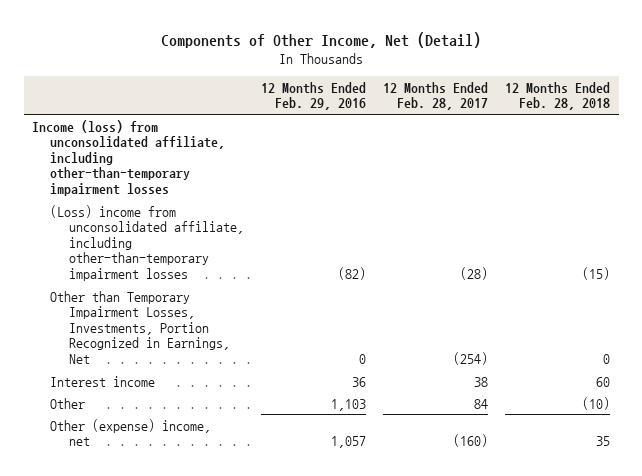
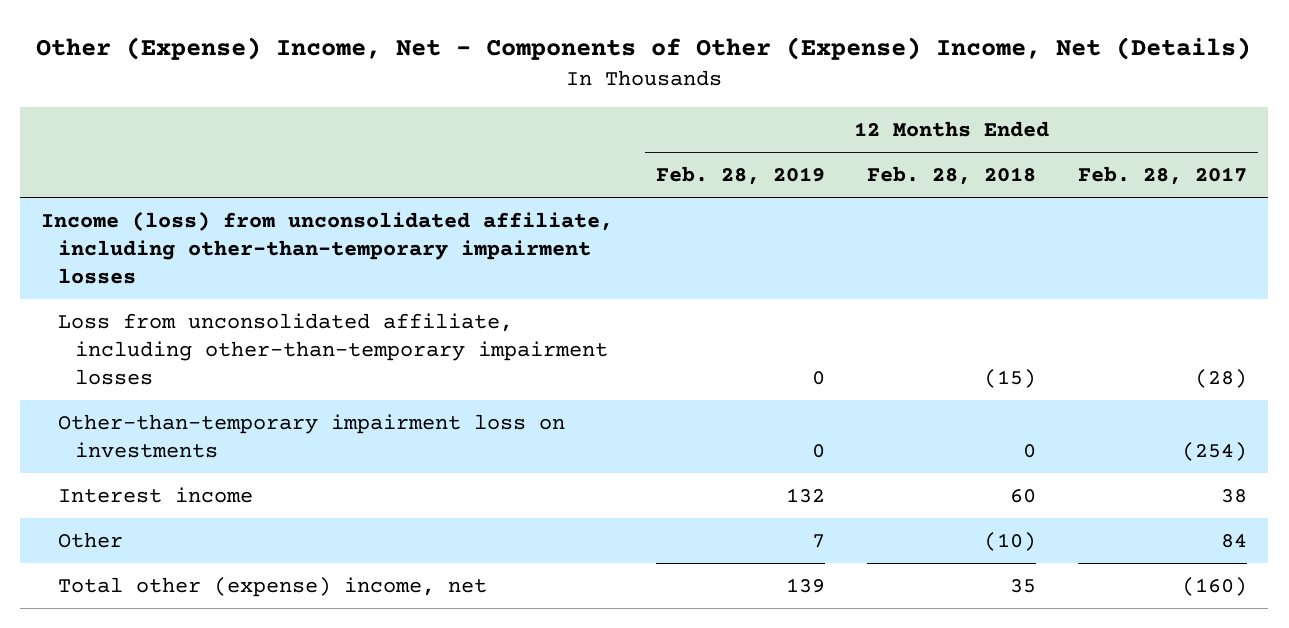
[161,31,482,48] Components of Other Income, Net (Detail) -> [36,36,1252,60] Other (Expense) Income, Net - Components of Other (Expense) Income, Net (Details)
[260,81,366,111] 12 Months Ended Feb. 29, 2016 -> none
none -> [655,166,825,186] Feb. 28, 2019
[50,204,244,281] (Loss) income from unconsolidated affiliate, including other-than-temporary impairment losses -> [58,313,609,385] Loss from unconsolidated affiliate, including other-than-temporary impairment losses
[50,290,230,364] Other than Temporary Impairment Losses, Investments, Portion Recognized in Earnings, Net -> [58,414,566,459] Other-than-temporary impairment loss on investments
[50,418,212,447] Other (expense) income, net -> [58,577,488,598] Total other (expense) income, net

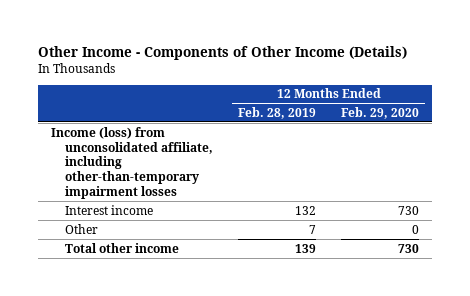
[36,36,1252,60] Other (Expense) Income, Net - Components of Other (Expense) Income, Net (Details) -> [38,45,408,60] Other Income - Components of Other Income (Details)
[867,166,1037,186] Feb. 28, 2018 -> none
[1078,166,1248,186] Feb. 28, 2017 -> none
none -> [341,106,420,119] Feb. 29, 2020
[58,313,609,385] Loss from unconsolidated affiliate, including other-than-temporary impairment losses -> none
[58,414,566,459] Other-than-temporary impairment loss on investments -> none
[58,577,488,598] Total other (expense) income, net -> [65,242,180,253] Total other income

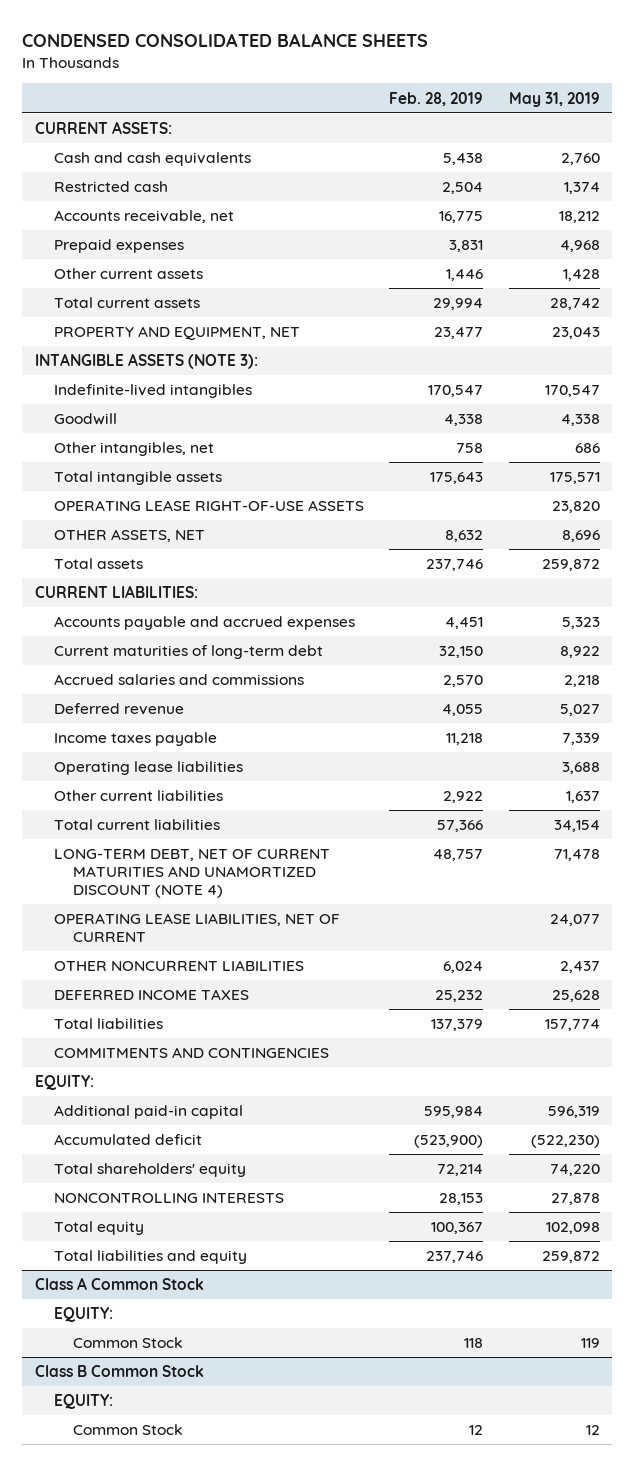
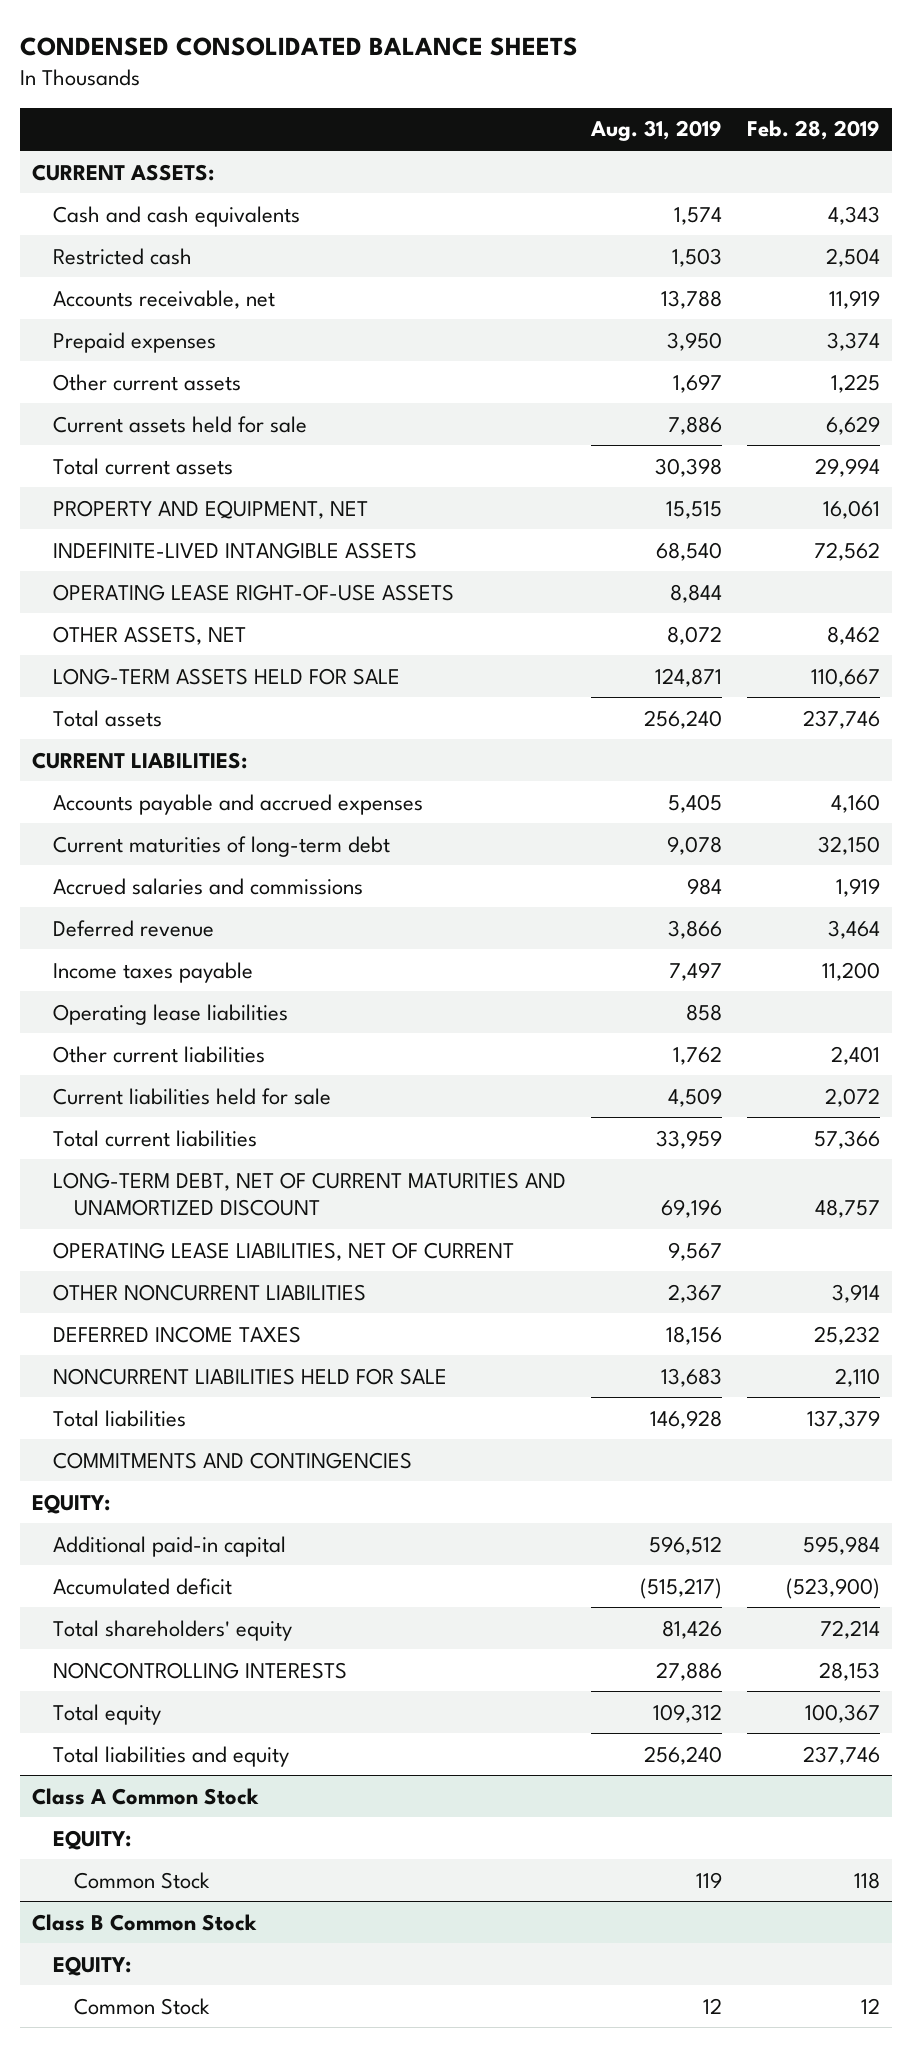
[508,91,600,107] May 31, 2019 -> none
none -> [590,120,723,142] Aug. 31, 2019
[443,153,484,166] 5,438 -> [827,205,880,225] 4,343
[439,211,484,224] 16,775 -> [828,289,880,309] 11,919
[449,240,484,253] 3,831 -> [826,331,880,351] 3,374
[446,269,484,282] 1,446 -> [830,373,880,393] 1,225
none -> [53,415,308,433] Current assets held for sale
[34,353,258,370] INTANGIBLE ASSETS (NOTE 3): -> none
[53,413,117,426] Goodwill -> none
[53,442,214,457] Other intangibles, net -> none
[53,471,222,486] Total intangible assets -> none
[434,327,484,340] 23,477 -> [822,499,880,519] 16,061
[53,384,252,399] Indefinite-lived intangibles -> [53,541,418,559] INDEFINITE-LIVED INTANGIBLE ASSETS
[428,385,484,398] 170,547 -> [813,541,880,561] 72,562
[445,530,484,543] 8,632 -> [826,625,880,645] 8,462
none -> [53,667,401,685] LONG-TERM ASSETS HELD FOR SALE
[445,617,484,630] 4,451 -> [830,793,880,813] 4,160
[443,675,484,688] 2,570 -> [835,877,880,897] 1,919
[442,704,484,717] 4,055 -> [827,919,880,939] 3,464
[446,733,484,746] 11,218 -> [821,961,880,981] 11,200
[443,791,484,804] 2,922 -> [830,1045,880,1065] 2,401
none -> [53,1087,332,1105] Current liabilities held for sale
[53,849,330,899] LONG-TERM DEBT, NET OF CURRENT MATURITIES AND UNAMORTIZED DISCOUNT (NOTE 4) -> [53,1171,567,1217] LONG-TERM DEBT, NET OF CURRENT MATURITIES AND UNAMORTIZED DISCOUNT
[443,961,484,974] 6,024 -> [831,1283,880,1303] 3,914
none -> [53,1367,448,1385] NONCURRENT LIABILITIES HELD FOR SALE

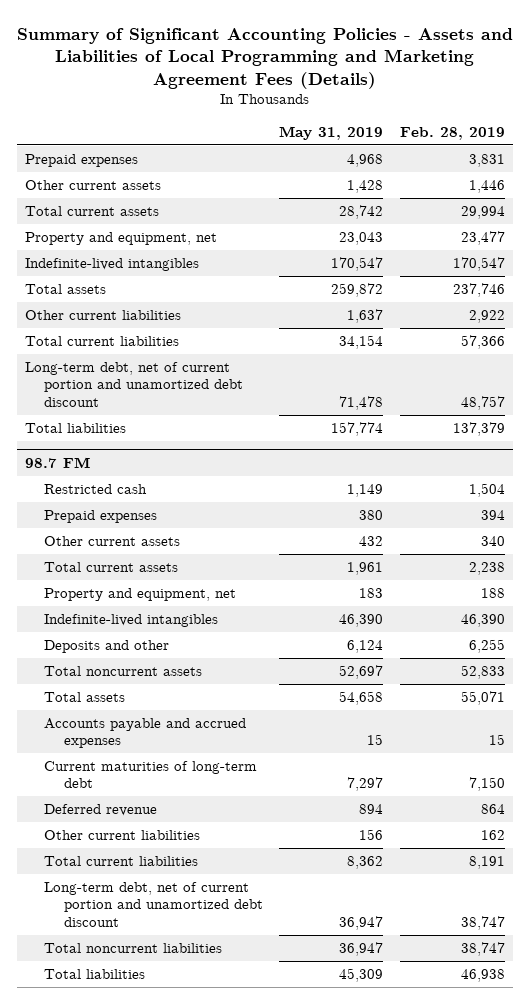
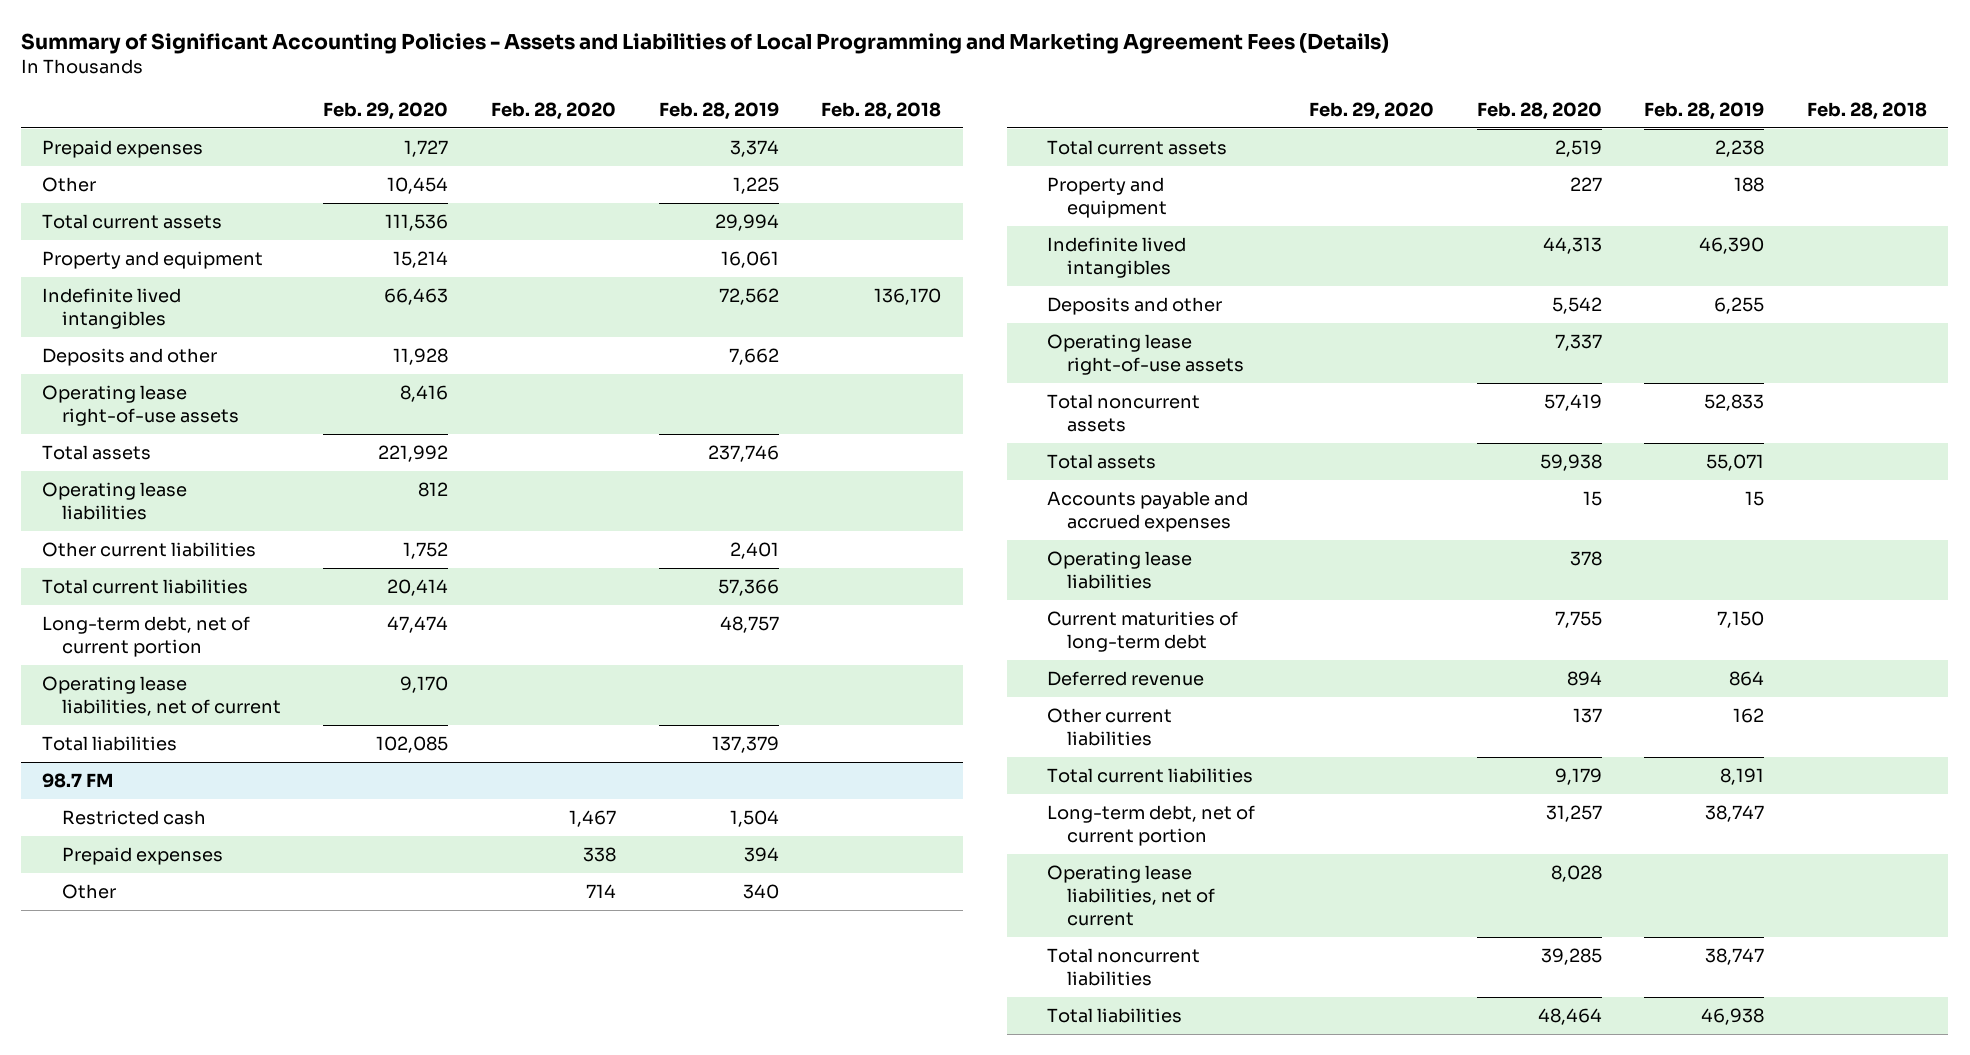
[279,125,384,140] May 31, 2019 -> none
none -> [323,101,449,120] Feb. 29, 2020
none -> [490,101,616,120] Feb. 28, 2020
none -> [821,101,942,120] Feb. 28, 2018
[468,154,505,168] 3,831 -> [729,140,779,158] 3,374
[25,180,162,191] Other current assets -> [42,177,97,193] Other
[468,180,505,194] 1,446 -> [732,177,779,195] 1,225
[25,232,218,246] Property and equipment, net -> [42,251,264,270] Property and equipment
[460,231,505,246] 23,477 -> [720,251,779,269] 16,061
[25,258,200,272] Indefinite-lived intangibles -> [42,288,182,330] Indefinite lived intangibles
[452,257,505,272] 170,547 -> [718,288,779,306] 72,562
none -> [42,348,218,367] Deposits and other
none -> [42,385,239,427] Operating lease right-of-use assets
none -> [42,482,188,521] Operating lease liabilities
[468,310,505,324] 2,922 -> [729,542,779,560] 2,401
[25,362,244,407] Long-term debt, net of current portion and unamortized debt discount -> [42,616,251,658] Long-term debt, net of current portion
none -> [42,676,281,717] Operating lease liabilities, net of current
[44,536,181,547] Other current assets -> [61,884,116,900] Other
[44,588,237,602] Property and equipment, net -> [1047,177,1167,219] Property and equipment
[44,614,219,628] Indefinite-lived intangibles -> [1047,237,1187,279] Indefinite lived intangibles
none -> [1047,334,1244,376] Operating lease right-of-use assets
none -> [1047,551,1193,590] Operating lease liabilities
[44,882,263,927] Long-term debt, net of current portion and unamortized debt discount -> [1047,805,1256,847] Long-term debt, net of current portion
none -> [1047,865,1215,927] Operating lease liabilities, net of current

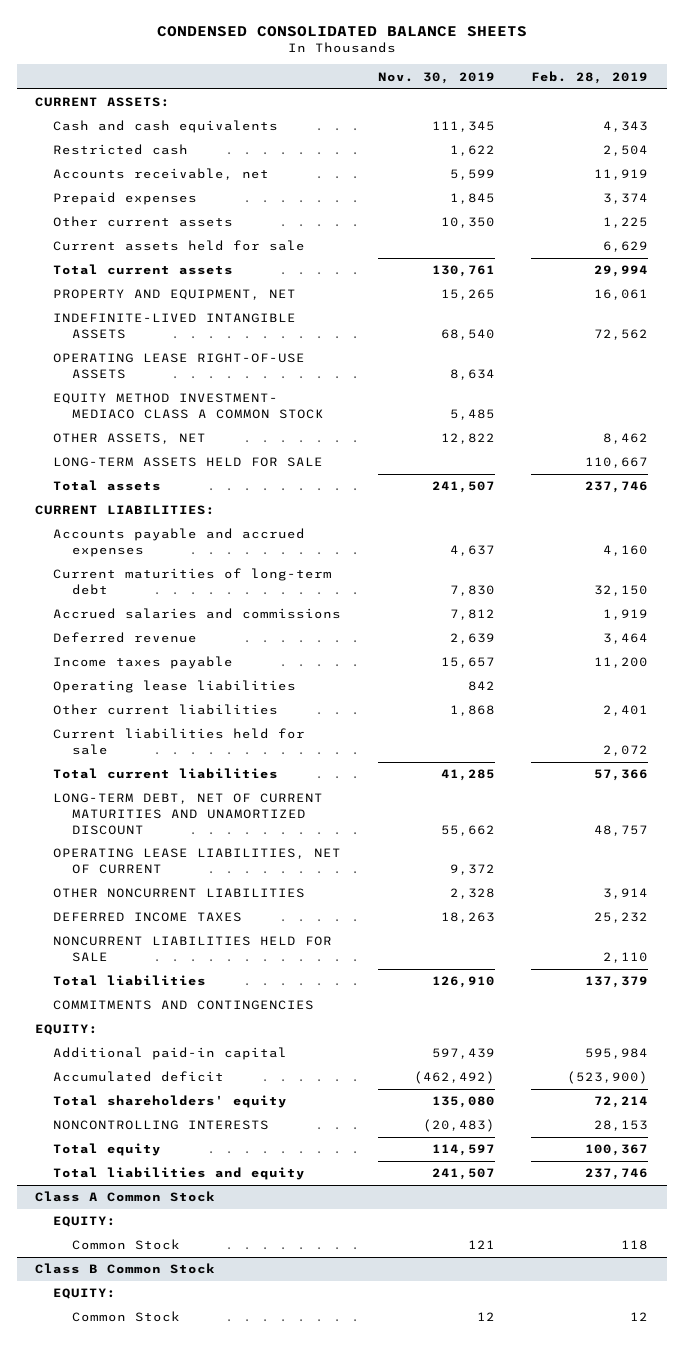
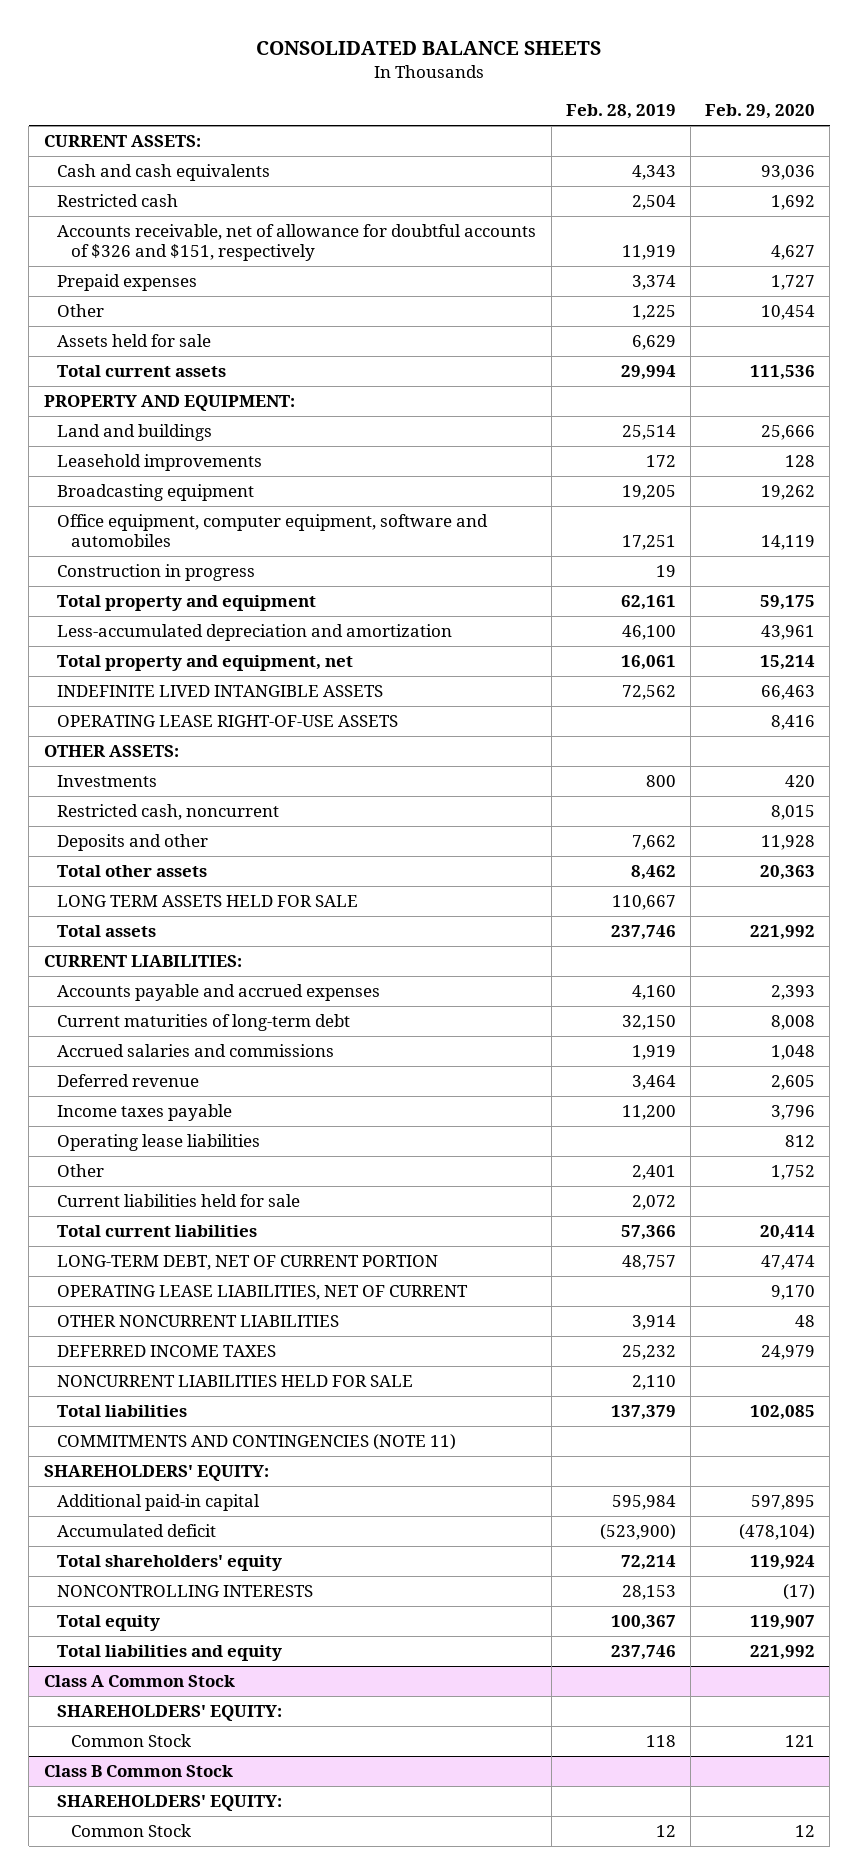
[156,25,527,37] CONDENSED CONSOLIDATED BALANCE SHEETS -> [256,41,602,56] CONSOLIDATED BALANCE SHEETS
[377,71,495,84] Nov. 30, 2019 -> none
none -> [705,104,816,120] Feb. 29, 2020
[53,168,270,181] Accounts receivable, net -> [57,224,537,262] Accounts receivable, net of allowance for doubtful accounts of $326 and $151, respectively
[53,216,234,228] Other current assets -> [57,304,105,318] Other
[53,240,306,252] Current assets held for sale -> [57,334,212,348] Assets held for sale
none -> [43,395,295,412] PROPERTY AND EQUIPMENT:
none -> [57,424,213,442] Land and buildings
none -> [57,454,263,472] Leasehold improvements
none -> [57,484,255,502] Broadcasting equipment
none -> [57,514,489,548] Office equipment, computer equipment, software and automobiles
none -> [57,564,256,582] Construction in progress
none -> [57,595,317,612] Total property and equipment
none -> [57,624,453,642] Less-accumulated depreciation and amortization
[53,289,297,301] PROPERTY AND EQUIPMENT, NET -> [57,655,354,672] Total property and equipment, net
[53,313,297,339] INDEFINITE-LIVED INTANGIBLE ASSETS -> [57,685,384,698] INDEFINITE LIVED INTANGIBLE ASSETS
[53,393,324,419] EQUITY METHOD INVESTMENT- MEDIACO CLASS A COMMON STOCK -> none
none -> [43,745,179,758] OTHER ASSETS:
none -> [57,775,158,788] Investments
none -> [57,804,280,821] Restricted cash, noncurrent
none -> [57,834,209,852] Deposits and other
[53,433,207,445] OTHER ASSETS, NET -> [57,865,208,878] Total other assets
[53,457,324,468] LONG-TERM ASSETS HELD FOR SALE -> [57,895,359,908] LONG TERM ASSETS HELD FOR SALE
[53,704,279,716] Other current liabilities -> [57,1164,105,1178] Other
[53,793,324,835] LONG-TERM DEBT, NET OF CURRENT MATURITIES AND UNAMORTIZED DISCOUNT -> [57,1255,439,1271] LONG-TERM DEBT, NET OF CURRENT PORTION
[53,1000,315,1011] COMMITMENTS AND CONTINGENCIES -> [57,1434,457,1451] COMMITMENTS AND CONTINGENCIES (NOTE 11)
[35,1024,99,1036] EQUITY: -> [43,1465,269,1482] SHAREHOLDERS' EQUITY:
[53,1216,117,1228] EQUITY: -> [57,1705,283,1722] SHAREHOLDERS' EQUITY:
[53,1288,117,1300] EQUITY: -> [57,1795,283,1812] SHAREHOLDERS' EQUITY:

